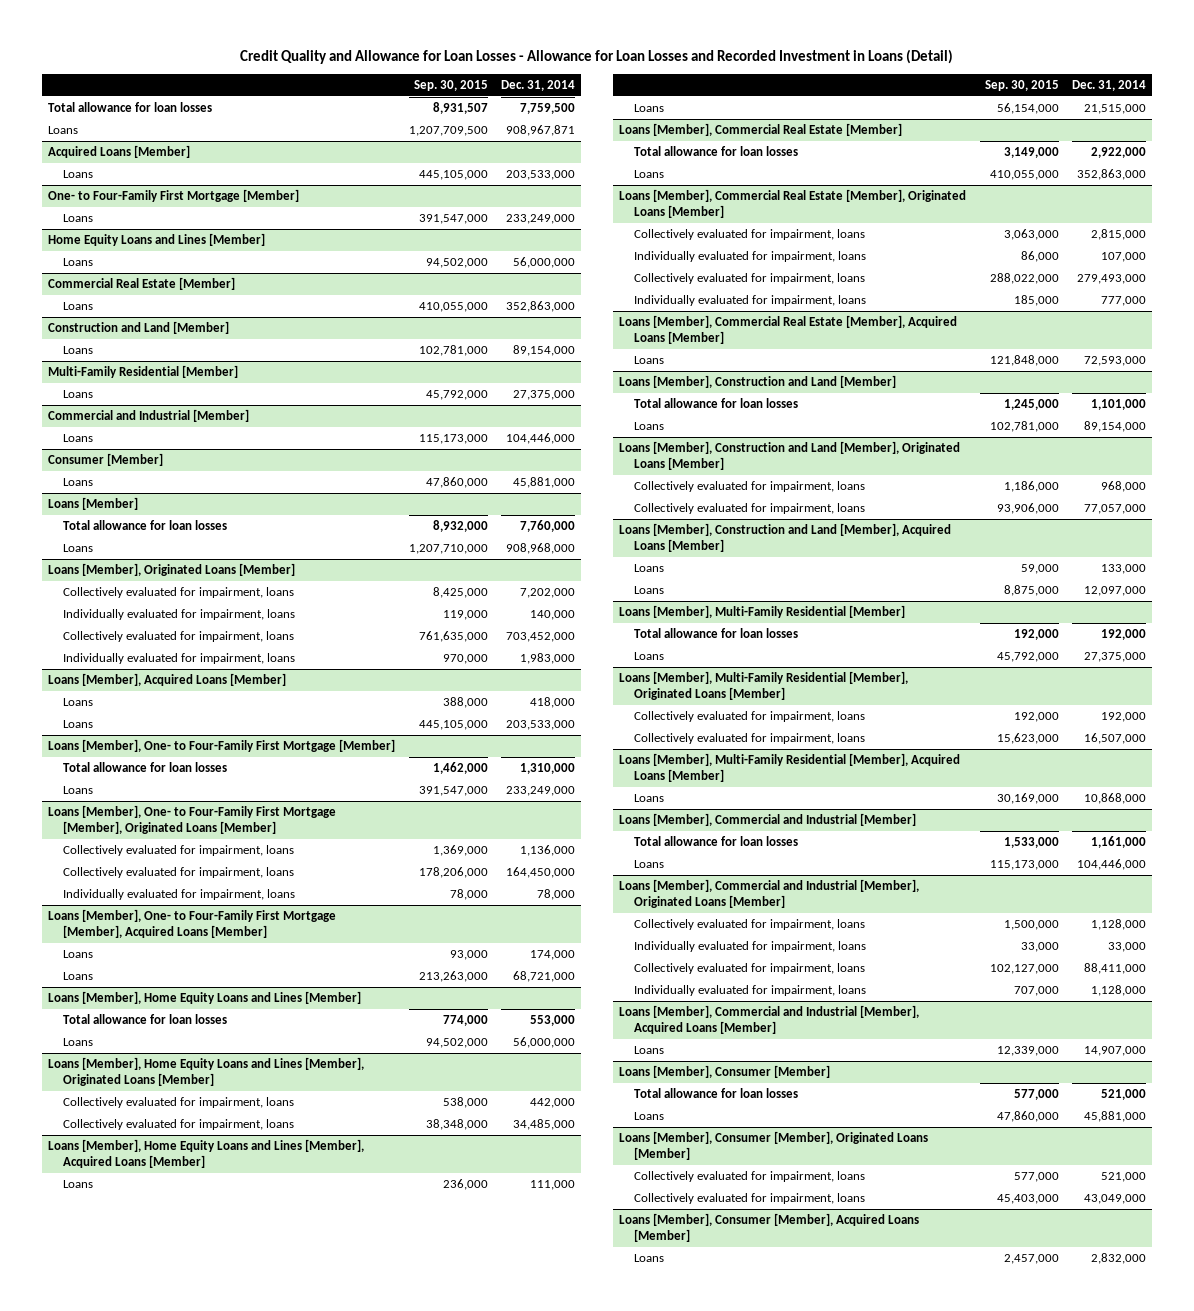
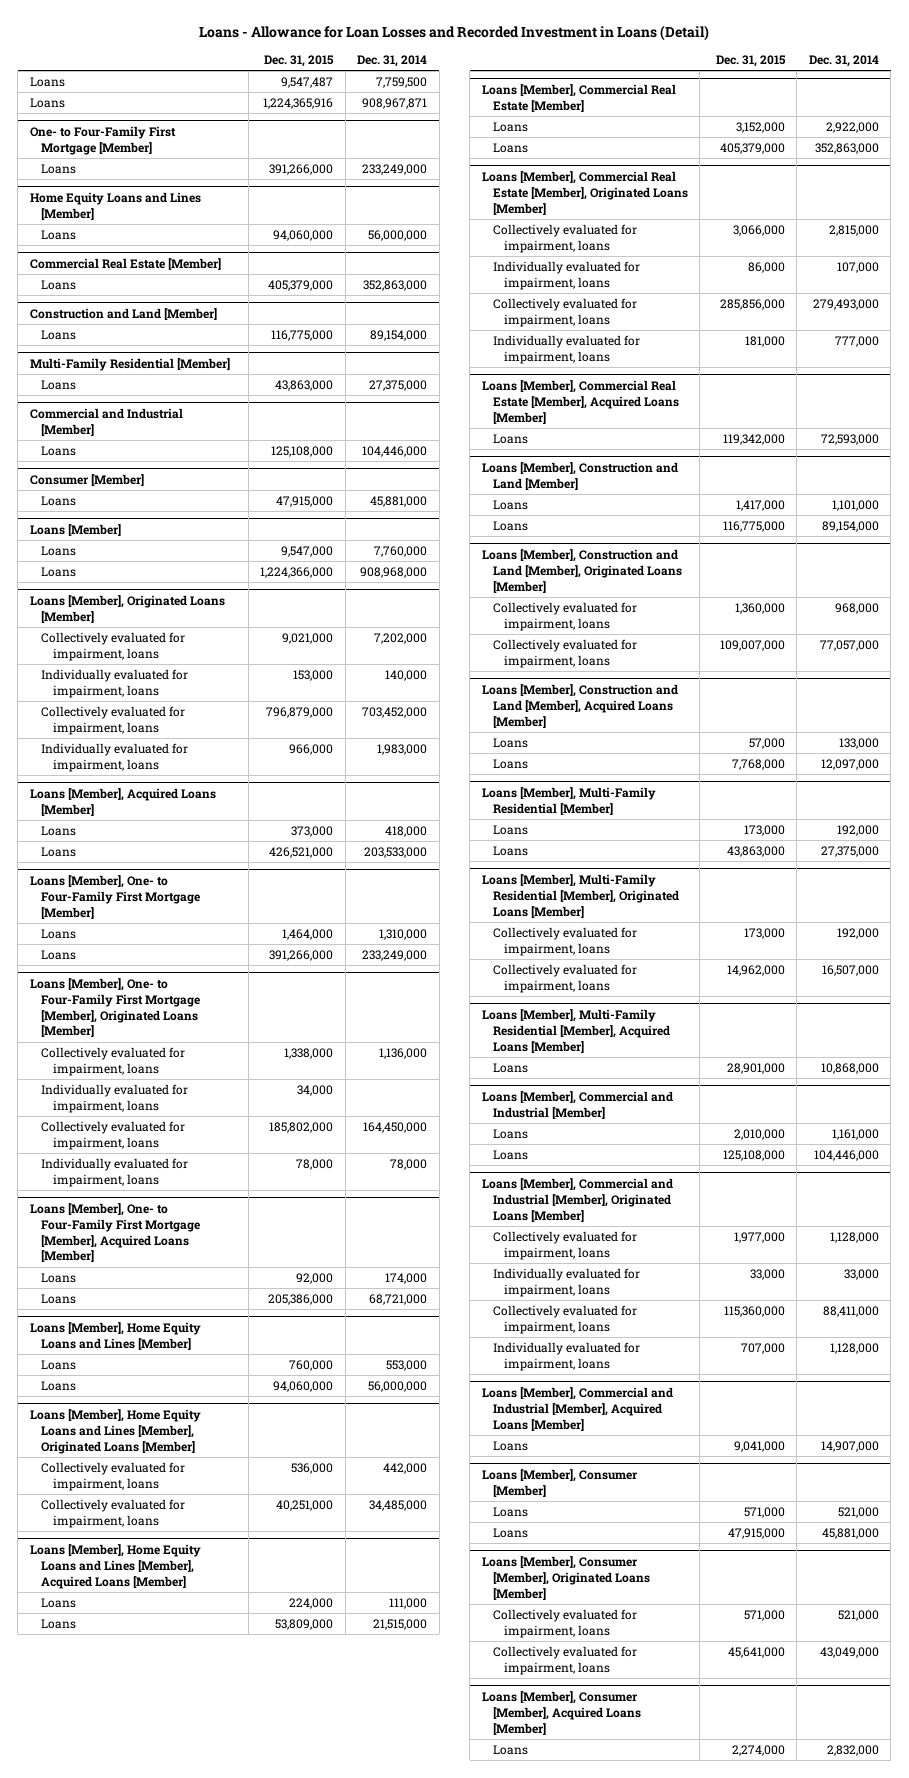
[240,49,954,65] Credit Quality and Allowance for Loan Losses - Allowance for Loan Losses and Recorded Investment in Loans (Detail) -> [199,24,710,41] Loans - Allowance for Loan Losses and Recorded Investment in Loans (Detail)
[413,79,488,91] Sep. 30, 2015 -> none
none -> [264,55,335,68] Dec. 31, 2015
[48,101,213,112] Total allowance for loan losses -> [29,76,65,87] Loans
[48,144,191,158] Acquired Loans [Member] -> none
[63,169,94,178] Loans -> none
[63,519,228,530] Total allowance for loan losses -> [41,545,77,556] Loans
[63,761,228,772] Total allowance for loan losses -> [41,928,77,939] Loans
none -> [41,1083,189,1113] Individually evaluated for impairment, loans
[63,1013,228,1024] Total allowance for loan losses -> [41,1359,77,1370] Loans
[634,145,799,156] Total allowance for loan losses -> [492,121,528,132] Loans
[634,397,799,408] Total allowance for loan losses -> [492,499,528,510] Loans
[634,627,799,638] Total allowance for loan losses -> [492,824,528,835] Loans
[634,835,799,846] Total allowance for loan losses -> [492,1128,528,1139] Loans
[634,1087,799,1098] Total allowance for loan losses -> [492,1506,528,1517] Loans

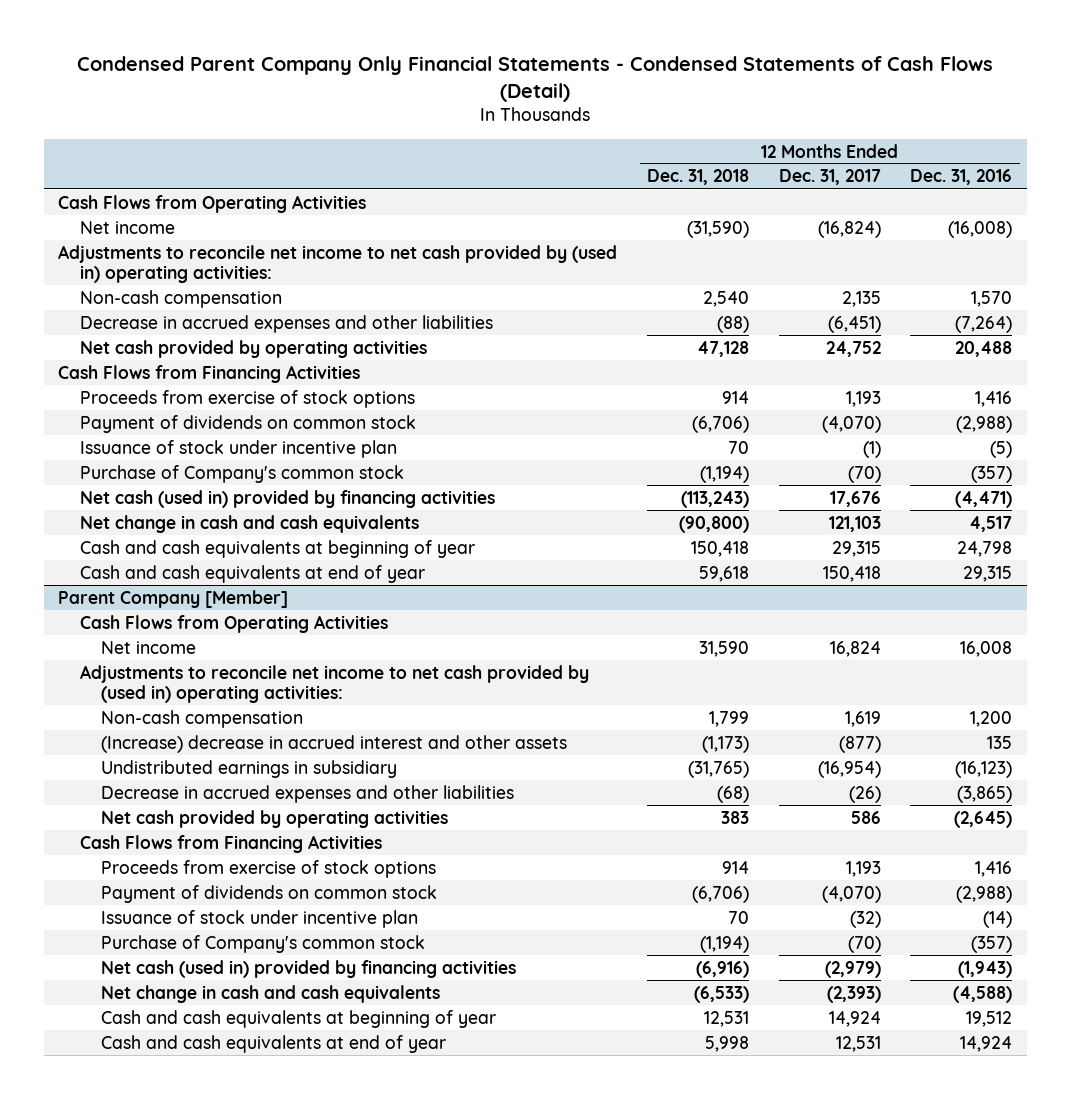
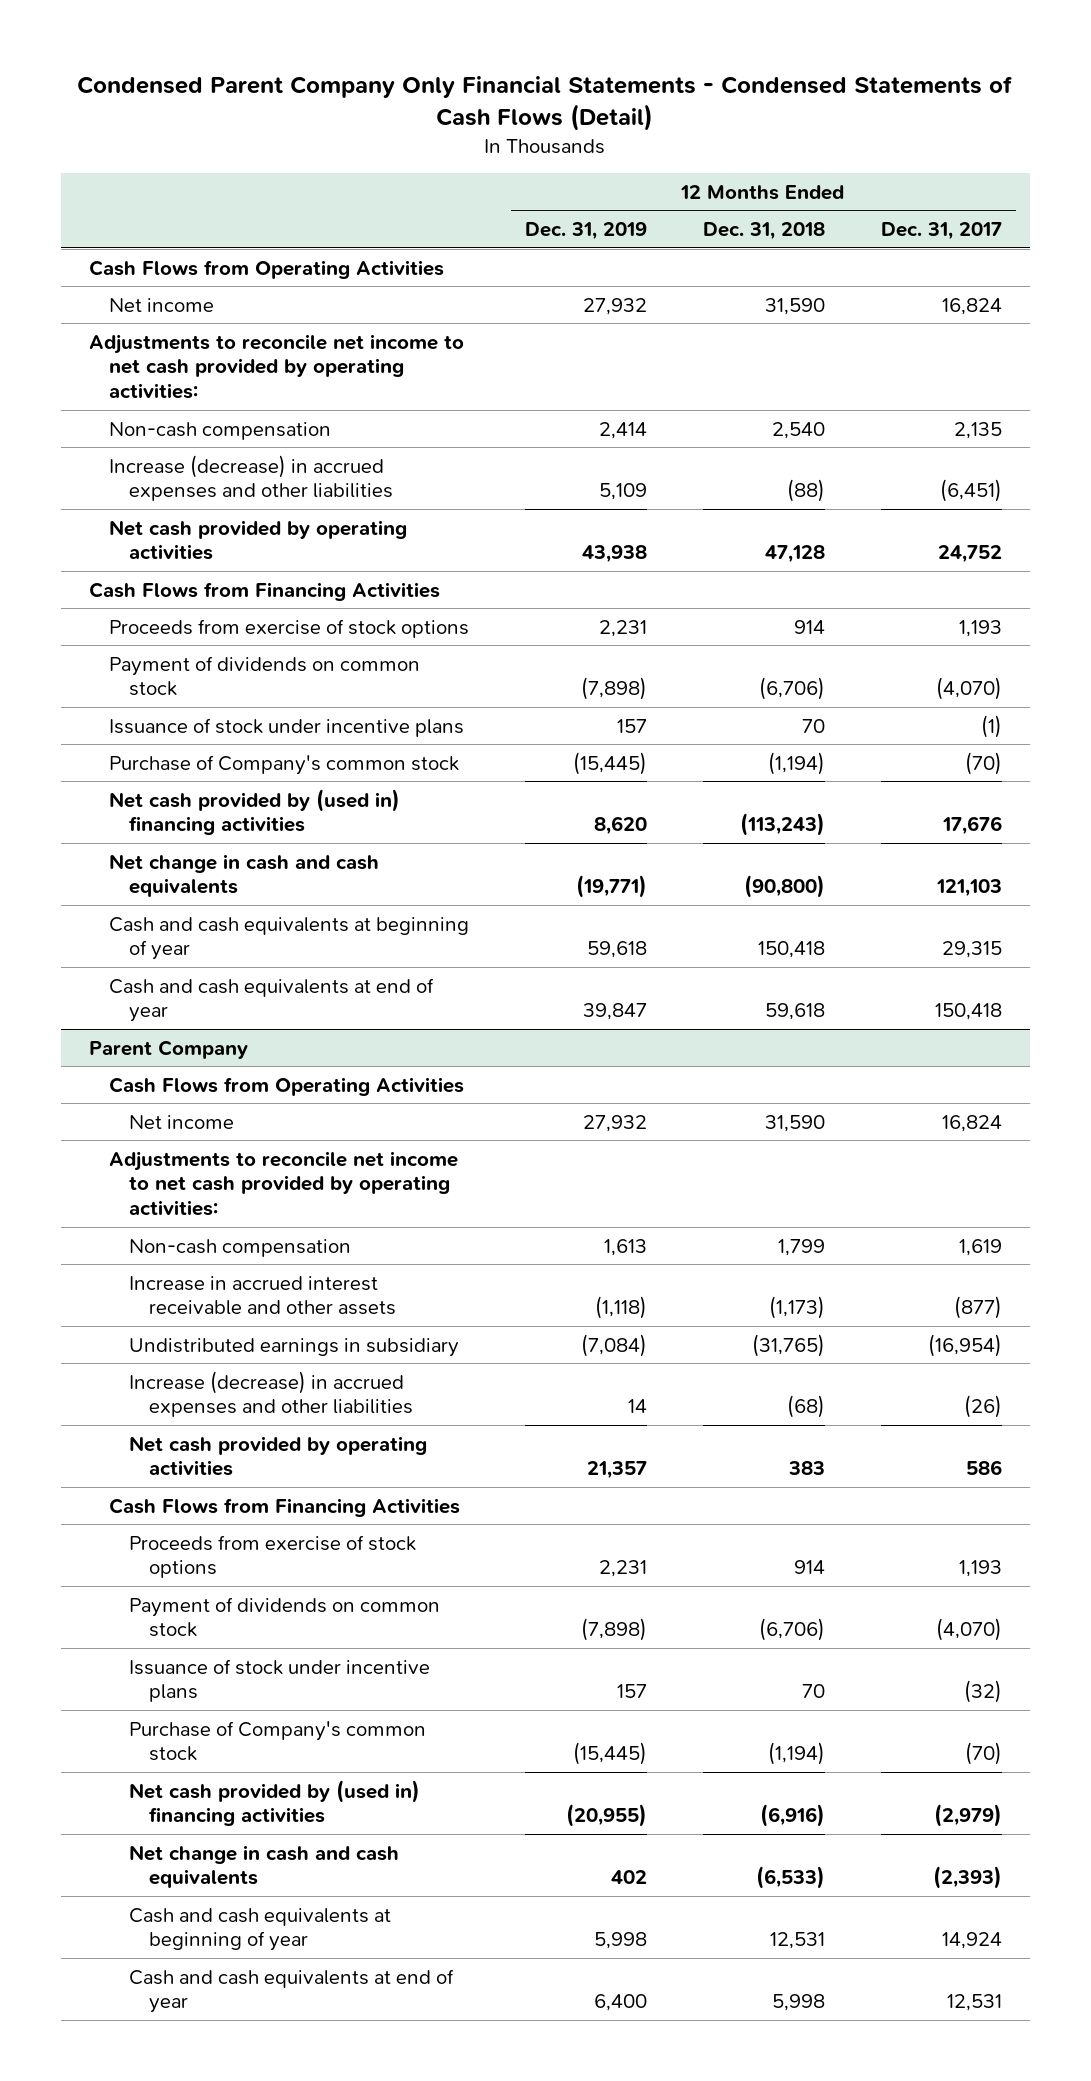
[910,169,1013,186] Dec. 31, 2016 -> none
none -> [524,222,647,241] Dec. 31, 2019
[687,220,750,238] (31,590) -> [764,297,825,315] 31,590
[817,220,881,238] (16,824) -> [941,297,1002,315] 16,824
[58,244,618,283] Adjustments to reconcile net income to net cash provided by (used in) operating activities: -> [88,333,464,400] Adjustments to reconcile net income to net cash provided by operating activities:
[79,314,493,333] Decrease in accrued expenses and other liabilities -> [108,454,394,502] Increase (decrease) in accrued expenses and other liabilities
[79,439,397,458] Issuance of stock under incentive plan -> [108,717,464,737] Issuance of stock under incentive plans
[79,489,495,508] Net cash (used in) provided by financing activities -> [108,788,400,836] Net cash provided by (used in) financing activities
[58,589,289,608] Parent Company [Member] -> [88,1039,248,1059] Parent Company
[79,664,589,703] Adjustments to reconcile net income to net cash provided by (used in) operating activities: -> [108,1150,458,1217] Adjustments to reconcile net income to net cash provided by operating activities:
[101,734,568,753] (Increase) decrease in accrued interest and other assets -> [129,1275,397,1316] Increase in accrued interest receivable and other assets
[101,784,515,803] Decrease in accrued expenses and other liabilities -> [129,1370,414,1418] Increase (decrease) in accrued expenses and other liabilities
[101,909,419,928] Issuance of stock under incentive plan -> [129,1658,431,1703] Issuance of stock under incentive plans
[101,959,517,978] Net cash (used in) provided by financing activities -> [129,1779,421,1827] Net cash provided by (used in) financing activities

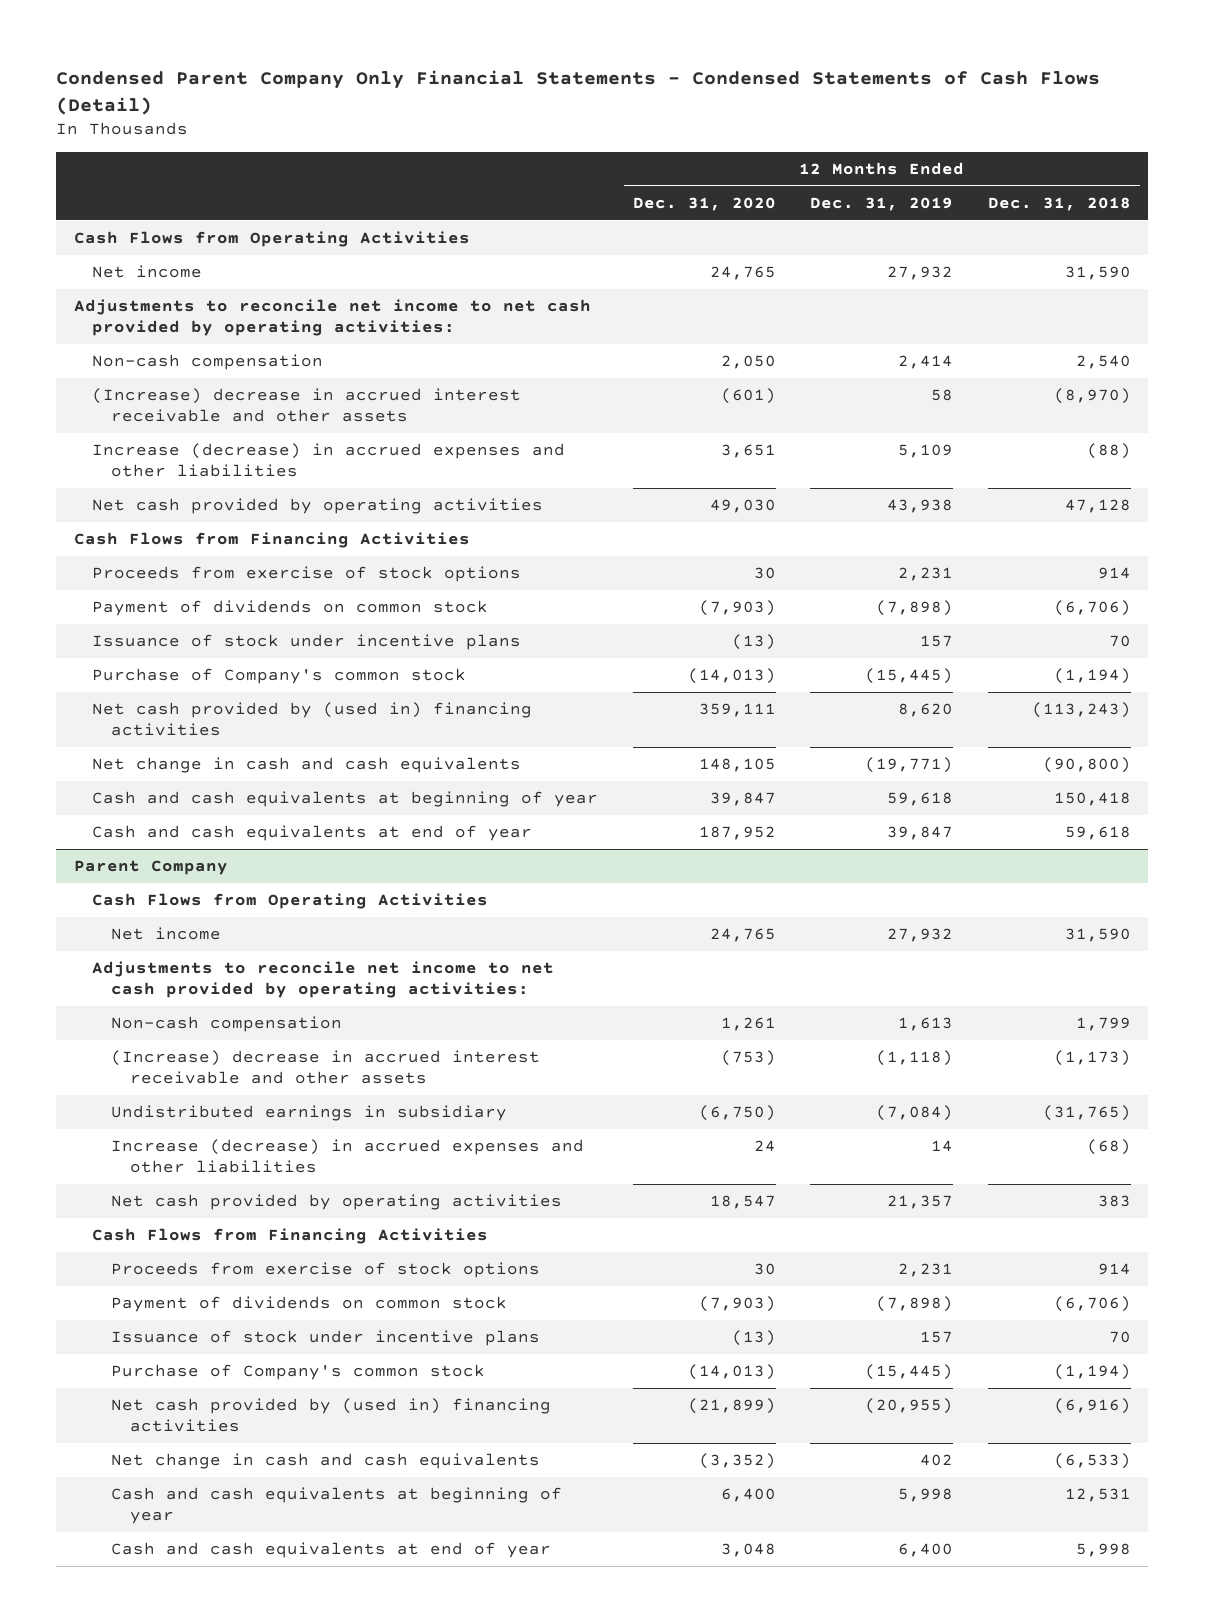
[880,222,1002,241] Dec. 31, 2017 -> none
none -> [632,196,776,211] Dec. 31, 2020
none -> [92,388,522,423] (Increase) decrease in accrued interest receivable and other assets
[129,1275,397,1316] Increase in accrued interest receivable and other assets -> [111,1050,541,1085] (Increase) decrease in accrued interest receivable and other assets

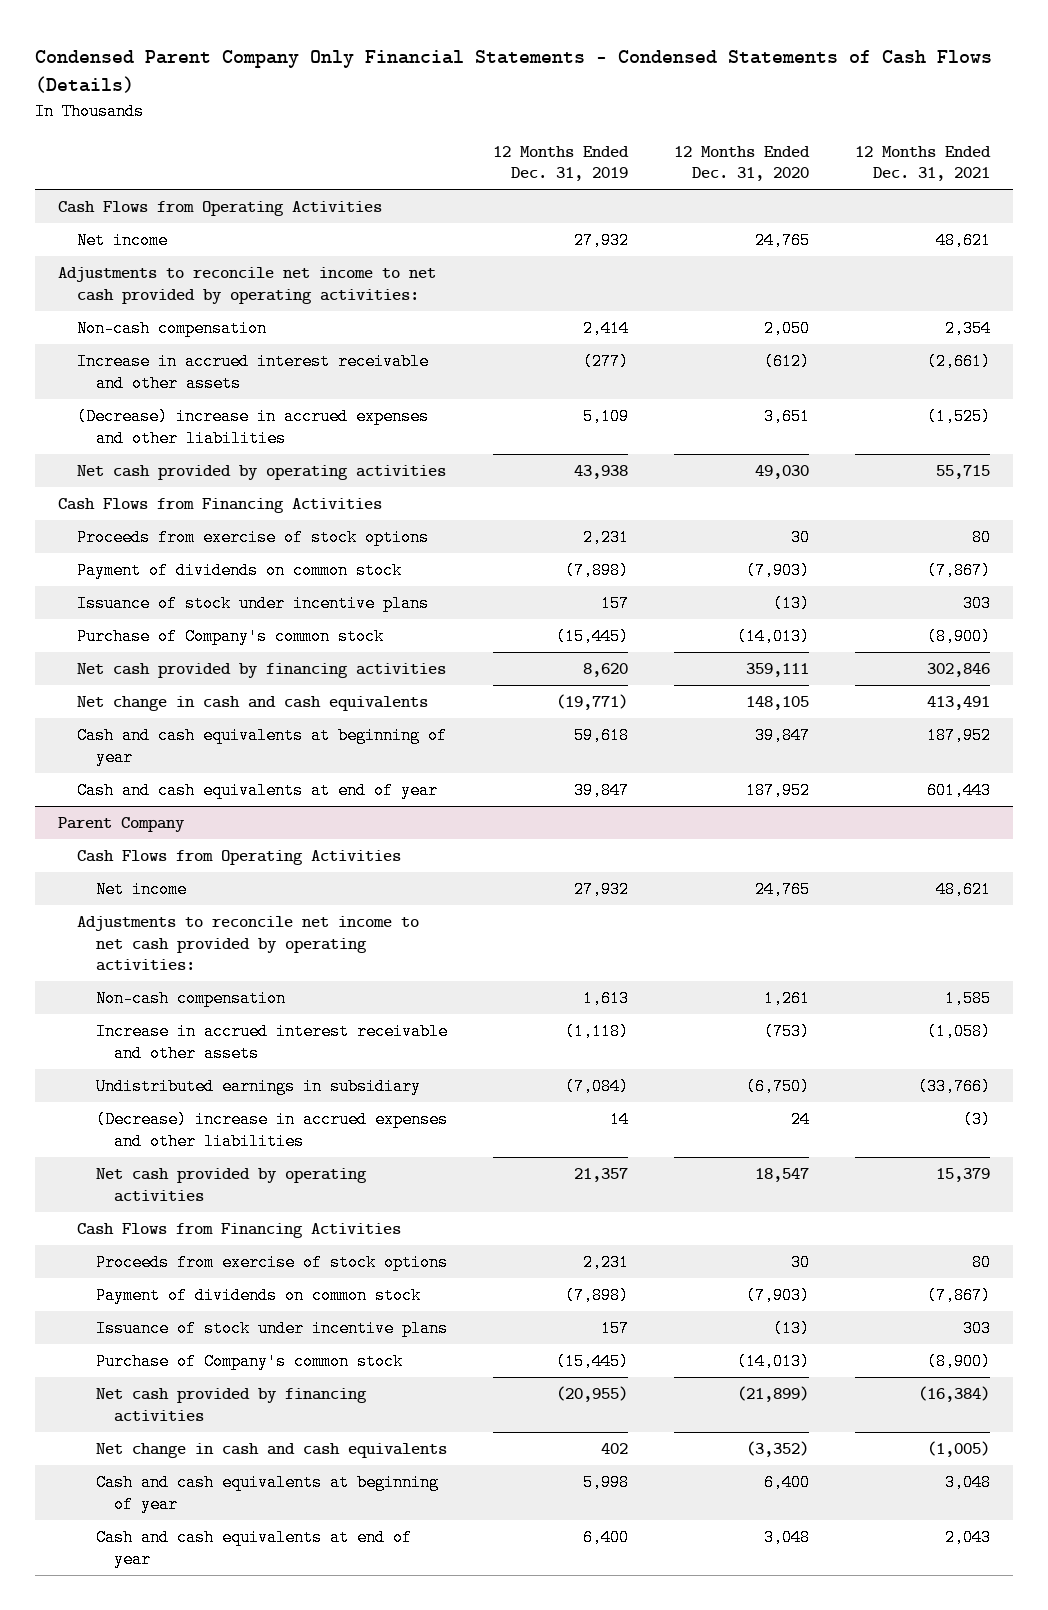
[56,69,1101,115] Condensed Parent Company Only Financial Statements - Condensed Statements of Cash Flows (Detail) -> [34,50,992,94] Condensed Parent Company Only Financial Statements - Condensed Statements of Cash Flows (Details)
[988,196,1132,211] Dec. 31, 2018 -> none
none -> [854,145,991,181] 12 Months Ended Dec. 31, 2021
[92,388,522,423] (Increase) decrease in accrued interest receivable and other assets -> [76,353,429,392] Increase in accrued interest receivable and other assets
[720,388,776,405] (601) -> [763,353,810,371] (612)
[931,389,954,402] 58 -> [582,353,629,371] (277)
[92,443,566,478] Increase (decrease) in accrued expenses and other liabilities -> [76,408,429,447] (Decrease) increase in accrued expenses and other liabilities
[92,702,533,737] Net cash provided by (used in) financing activities -> [76,663,446,679] Net cash provided by financing activities
[111,1050,541,1085] (Increase) decrease in accrued interest receivable and other assets -> [95,1023,448,1062] Increase in accrued interest receivable and other assets
[111,1139,585,1174] Increase (decrease) in accrued expenses and other liabilities -> [95,1111,448,1150] (Decrease) increase in accrued expenses and other liabilities
[111,1398,552,1433] Net cash provided by (used in) financing activities -> [95,1388,367,1422] Net cash provided by financing activities

